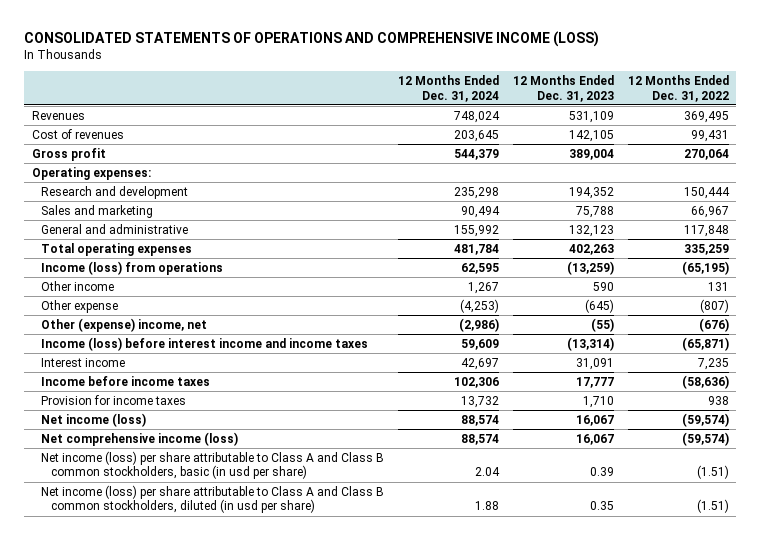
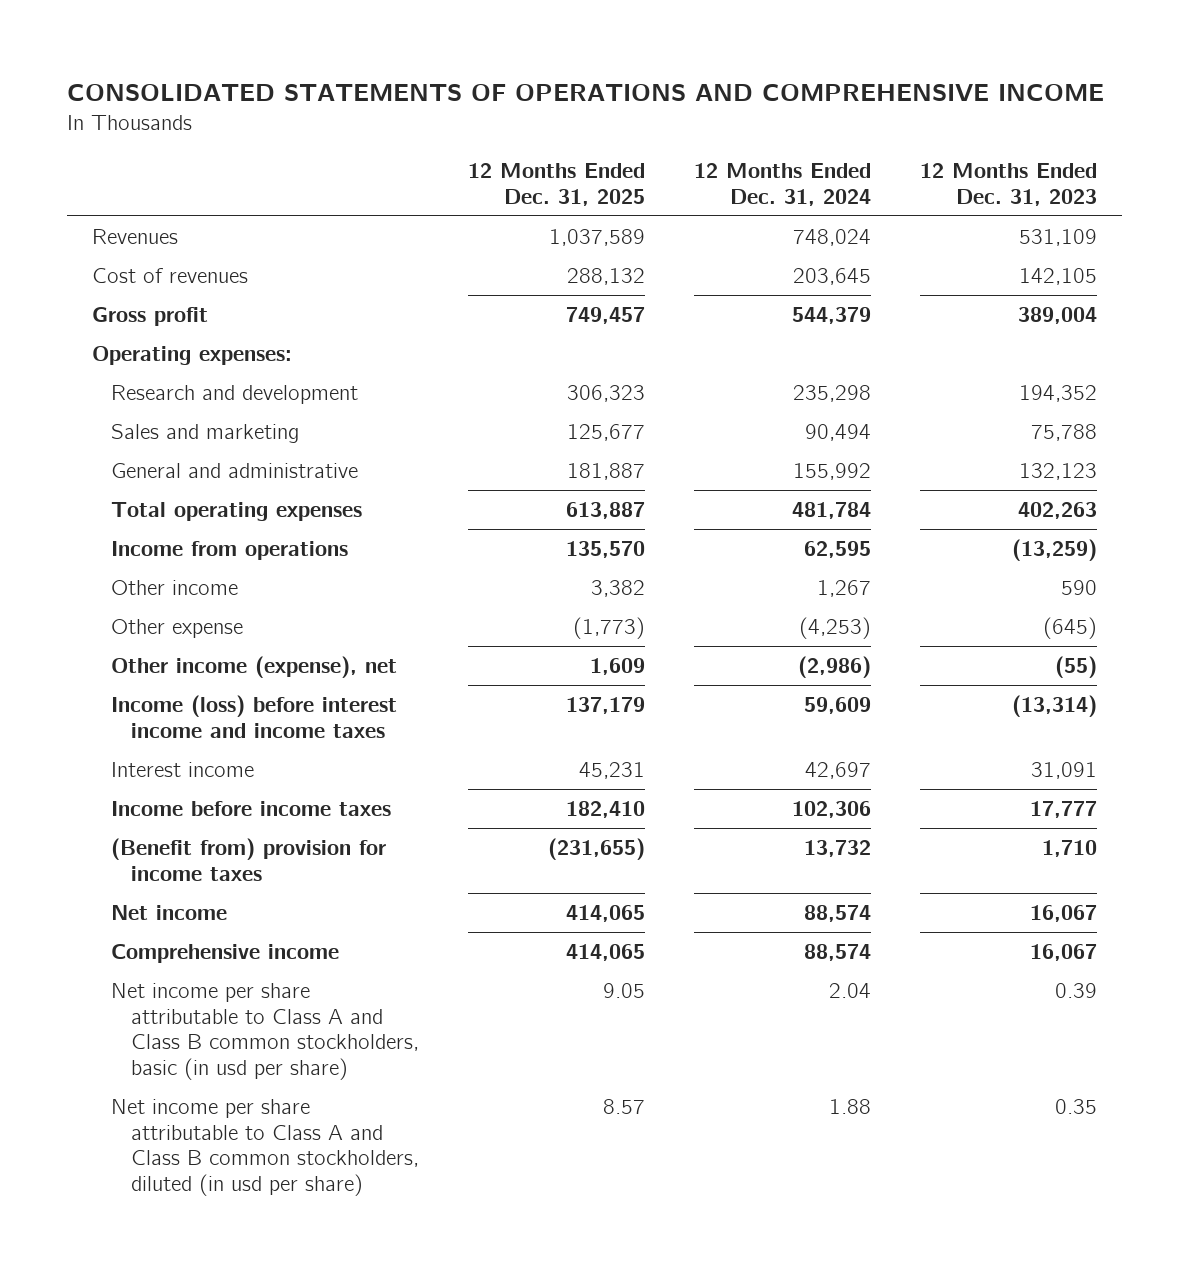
[24,31,600,48] CONSOLIDATED STATEMENTS OF OPERATIONS AND COMPREHENSIVE INCOME (LOSS) -> [67,83,1105,101] CONSOLIDATED STATEMENTS OF OPERATIONS AND COMPREHENSIVE INCOME
[628,75,730,102] 12 Months Ended Dec. 31, 2022 -> none
none -> [467,163,645,206] 12 Months Ended Dec. 31, 2025
[41,260,224,275] Income (loss) from operations -> [111,540,349,560] Income from operations
[41,317,208,332] Other (expense) income, net -> [111,655,398,678] Other income (expense), net
[41,394,187,405] Provision for income taxes -> [111,837,387,881] (Benefit from) provision for income taxes
[41,412,147,427] Net income (loss) -> [111,904,228,920] Net income
[41,431,239,446] Net comprehensive income (loss) -> [111,943,340,963] Comprehensive income
[41,450,385,480] Net income (loss) per share attributable to Class A and Class B common stockholders, basic (in usd per share) -> [111,982,419,1080] Net income per share attributable to Class A and Class B common stockholders, basic (in usd per share)
[41,484,385,514] Net income (loss) per share attributable to Class A and Class B common stockholders, diluted (in usd per share) -> [111,1098,419,1196] Net income per share attributable to Class A and Class B common stockholders, diluted (in usd per share)

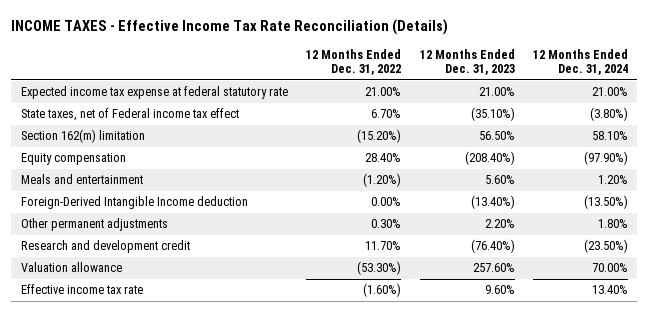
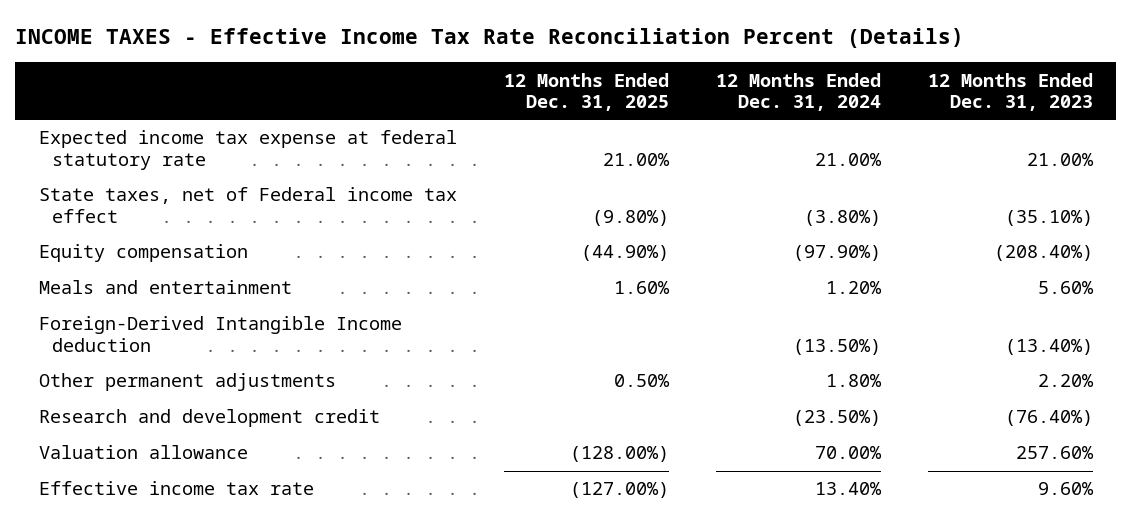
[11,18,449,35] INCOME TAXES - Effective Income Tax Rate Reconciliation (Details) -> [15,27,965,48] INCOME TAXES - Effective Income Tax Rate Reconciliation Percent (Details)
[306,48,402,76] 12 Months Ended Dec. 31, 2022 -> none
none -> [503,72,669,112] 12 Months Ended Dec. 31, 2025
[20,129,145,144] Section 162(m) limitation -> none

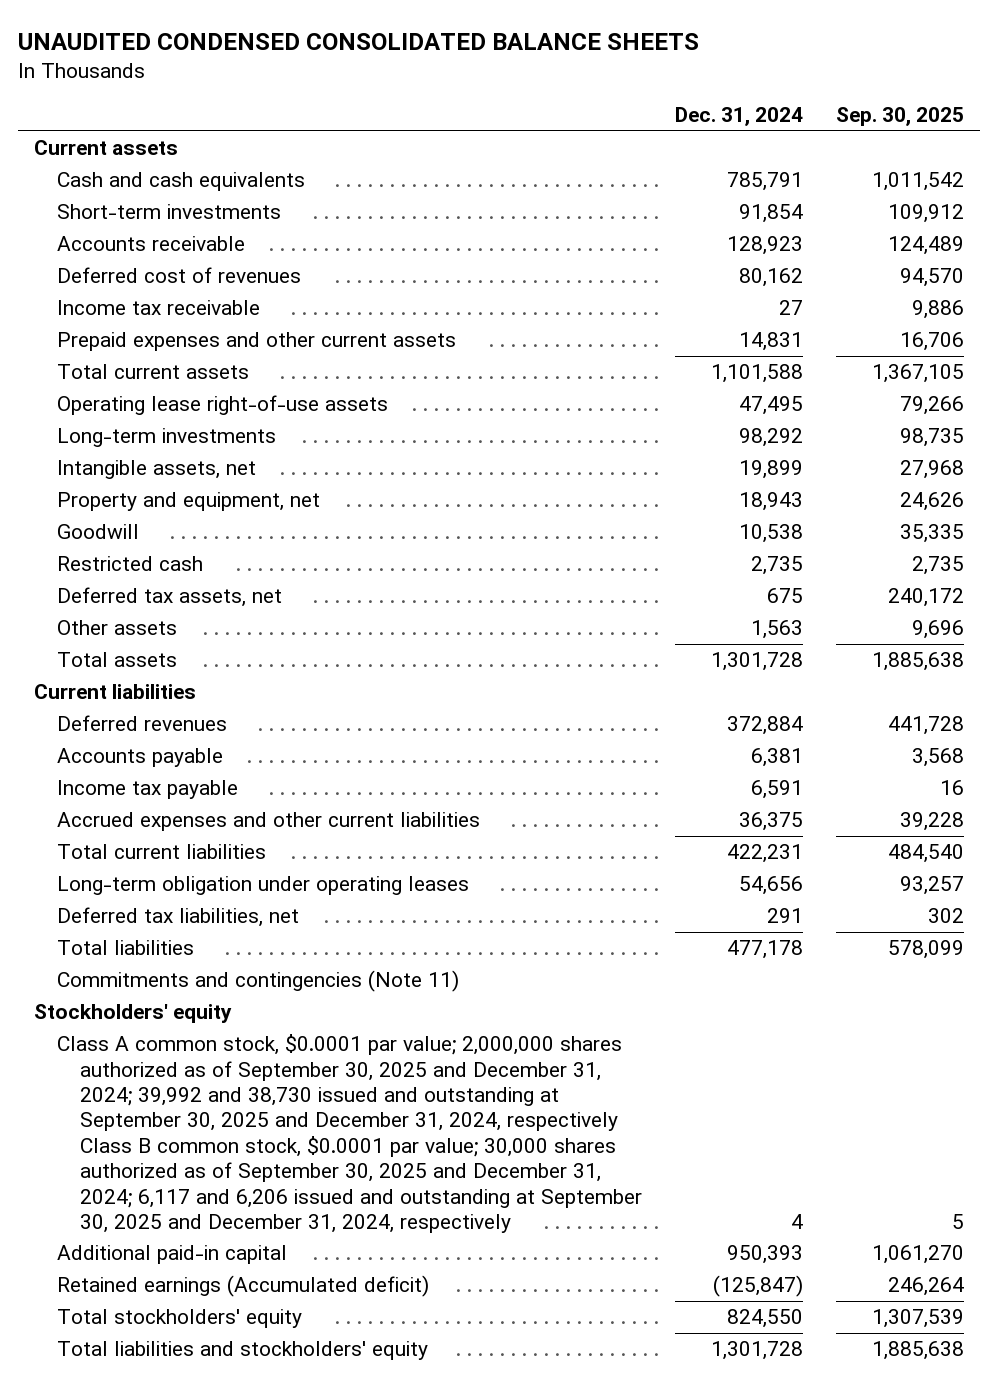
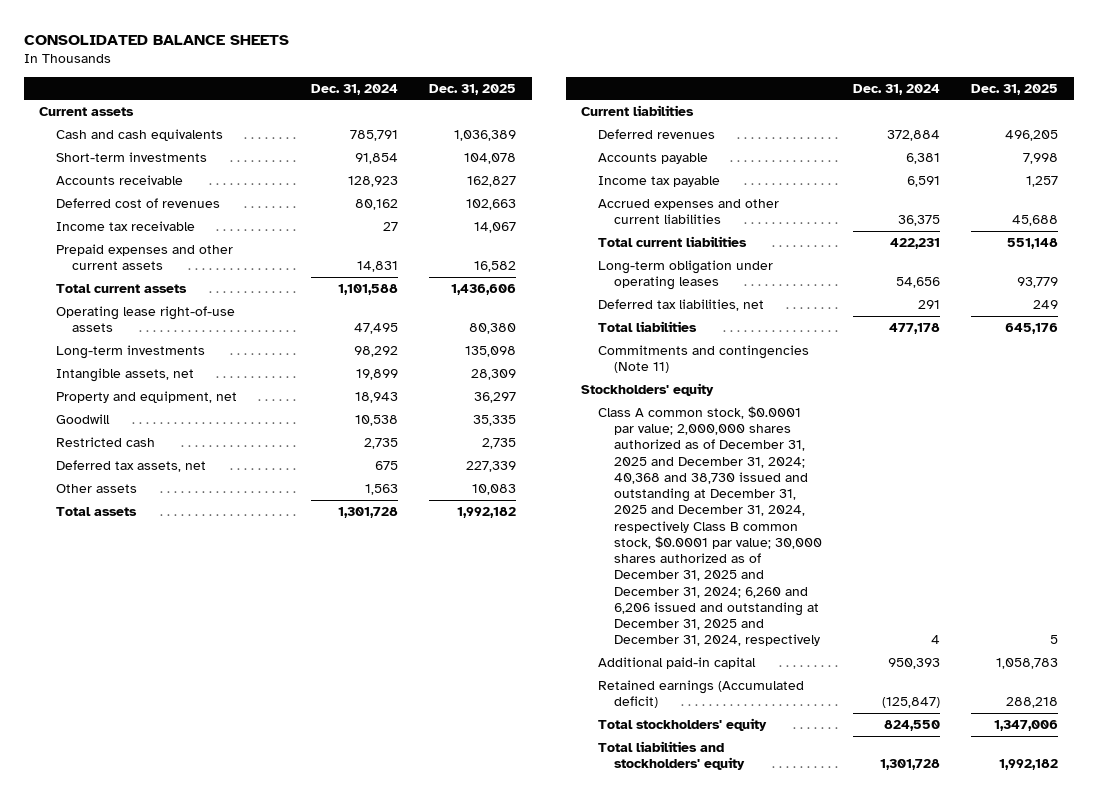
[17,33,699,51] UNAUDITED CONDENSED CONSOLIDATED BALANCE SHEETS -> [23,34,289,45] CONSOLIDATED BALANCE SHEETS
[835,107,964,127] Sep. 30, 2025 -> none
none -> [429,83,517,95] Dec. 31, 2025
[57,1034,643,1234] Class A common stock, $0.0001 par value; 2,000,000 shares authorized as of September 30, 2025 and December 31, 2024; 39,992 and 38,730 issued and outstanding at September 30, 2025 and December 31, 2024, respectively Class B common stock, $0.0001 par value; 30,000 shares authorized as of September 30, 2025 and December 31, 2024; 6,117 and 6,206 issued and outstanding at September 30, 2025 and December 31, 2024, respectively -> [597,405,823,647] Class A common stock, $0.0001 par value; 2,000,000 shares authorized as of December 31, 2025 and December 31, 2024; 40,368 and 38,730 issued and outstanding at December 31, 2025 and December 31, 2024, respectively Class B common stock, $0.0001 par value; 30,000 shares authorized as of December 31, 2025 and December 31, 2024; 6,260 and 6,206 issued and outstanding at December 31, 2025 and December 31, 2024, respectively

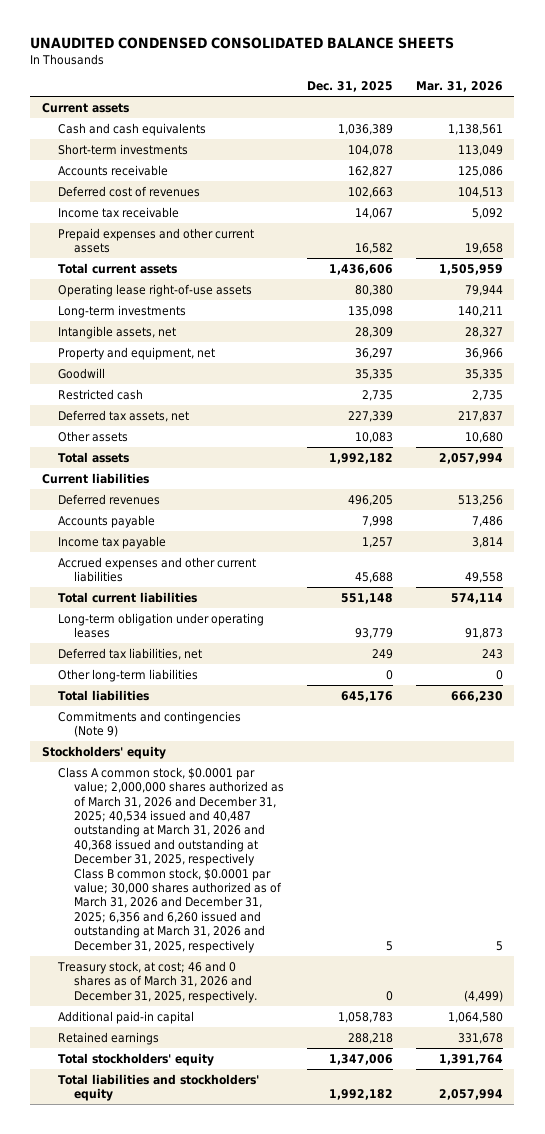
[23,34,289,45] CONSOLIDATED BALANCE SHEETS -> [30,37,455,50] UNAUDITED CONDENSED CONSOLIDATED BALANCE SHEETS
[311,83,399,95] Dec. 31, 2024 -> none
none -> [415,81,503,93] Mar. 31, 2026
none -> [57,668,198,682] Other long-term liabilities
[597,344,809,374] Commitments and contingencies (Note 11) -> [57,710,241,738] Commitments and contingencies (Note 9)
[597,405,823,647] Class A common stock, $0.0001 par value; 2,000,000 shares authorized as of December 31, 2025 and December 31, 2024; 40,368 and 38,730 issued and outstanding at December 31, 2025 and December 31, 2024, respectively Class B common stock, $0.0001 par value; 30,000 shares authorized as of December 31, 2025 and December 31, 2024; 6,260 and 6,206 issued and outstanding at December 31, 2025 and December 31, 2024, respectively -> [57,766,284,953] Class A common stock, $0.0001 par value; 2,000,000 shares authorized as of March 31, 2026 and December 31, 2025; 40,534 issued and 40,487 outstanding at March 31, 2026 and 40,368 issued and outstanding at December 31, 2025, respectively Class B common stock, $0.0001 par value; 30,000 shares authorized as of March 31, 2026 and December 31, 2025; 6,356 and 6,260 issued and outstanding at March 31, 2026 and December 31, 2025, respectively
none -> [56,960,257,1003] Treasury stock, at cost; 46 and 0 shares as of March 31, 2026 and December 31, 2025, respectively.
[597,679,804,709] Retained earnings (Accumulated deficit) -> [57,1031,159,1045] Retained earnings

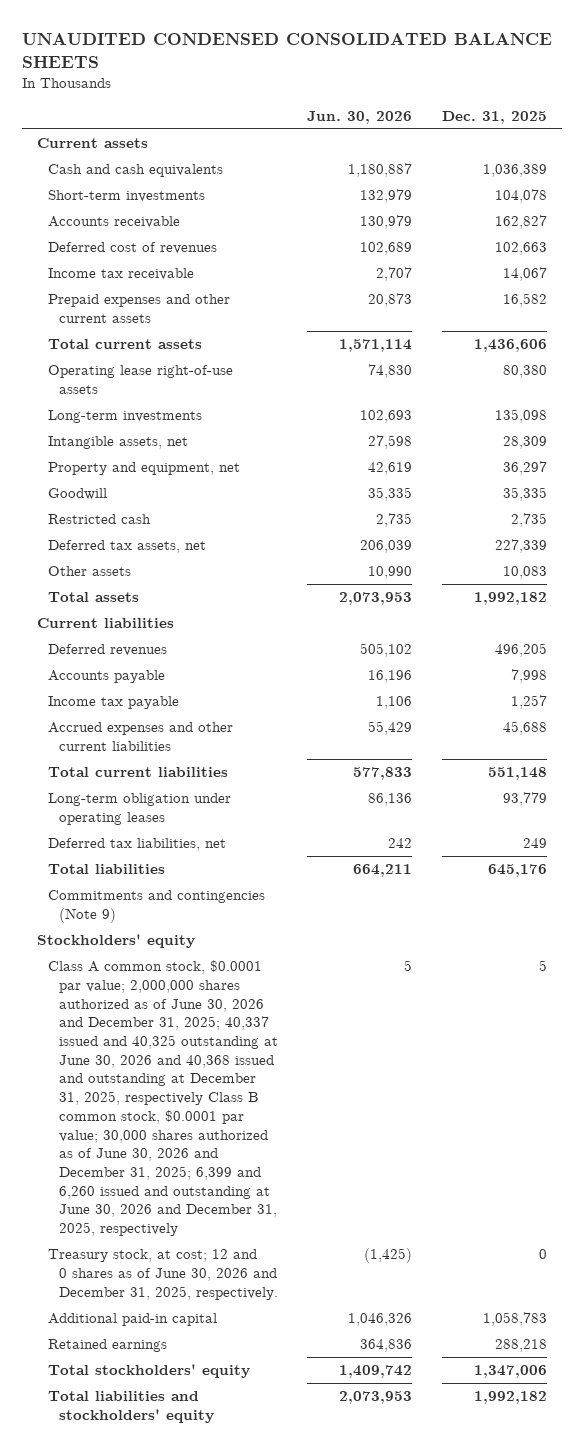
[415,81,503,93] Mar. 31, 2026 -> none
none -> [307,110,413,124] Jun. 30, 2026
[57,668,198,682] Other long-term liabilities -> none
[57,766,284,953] Class A common stock, $0.0001 par value; 2,000,000 shares authorized as of March 31, 2026 and December 31, 2025; 40,534 issued and 40,487 outstanding at March 31, 2026 and 40,368 issued and outstanding at December 31, 2025, respectively Class B common stock, $0.0001 par value; 30,000 shares authorized as of March 31, 2026 and December 31, 2025; 6,356 and 6,260 issued and outstanding at March 31, 2026 and December 31, 2025, respectively -> [47,960,278,1237] Class A common stock, $0.0001 par value; 2,000,000 shares authorized as of June 30, 2026 and December 31, 2025; 40,337 issued and 40,325 outstanding at June 30, 2026 and 40,368 issued and outstanding at December 31, 2025, respectively Class B common stock, $0.0001 par value; 30,000 shares authorized as of June 30, 2026 and December 31, 2025; 6,399 and 6,260 issued and outstanding at June 30, 2026 and December 31, 2025, respectively
[56,960,257,1003] Treasury stock, at cost; 46 and 0 shares as of March 31, 2026 and December 31, 2025, respectively. -> [47,1249,278,1300] Treasury stock, at cost; 12 and 0 shares as of June 30, 2026 and December 31, 2025, respectively.

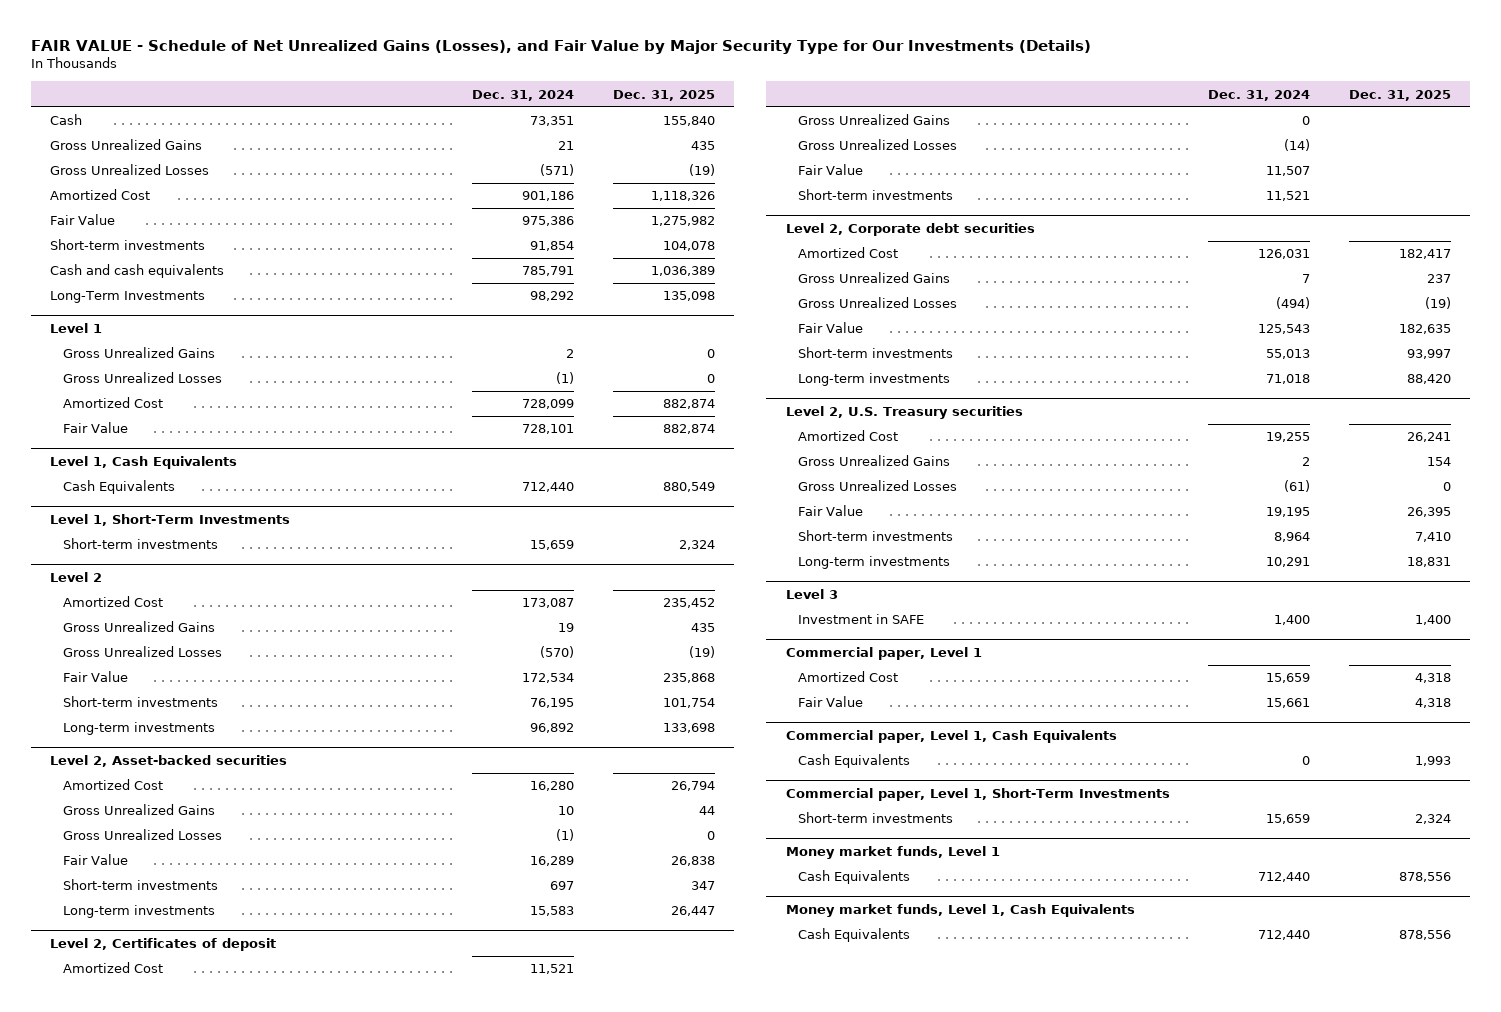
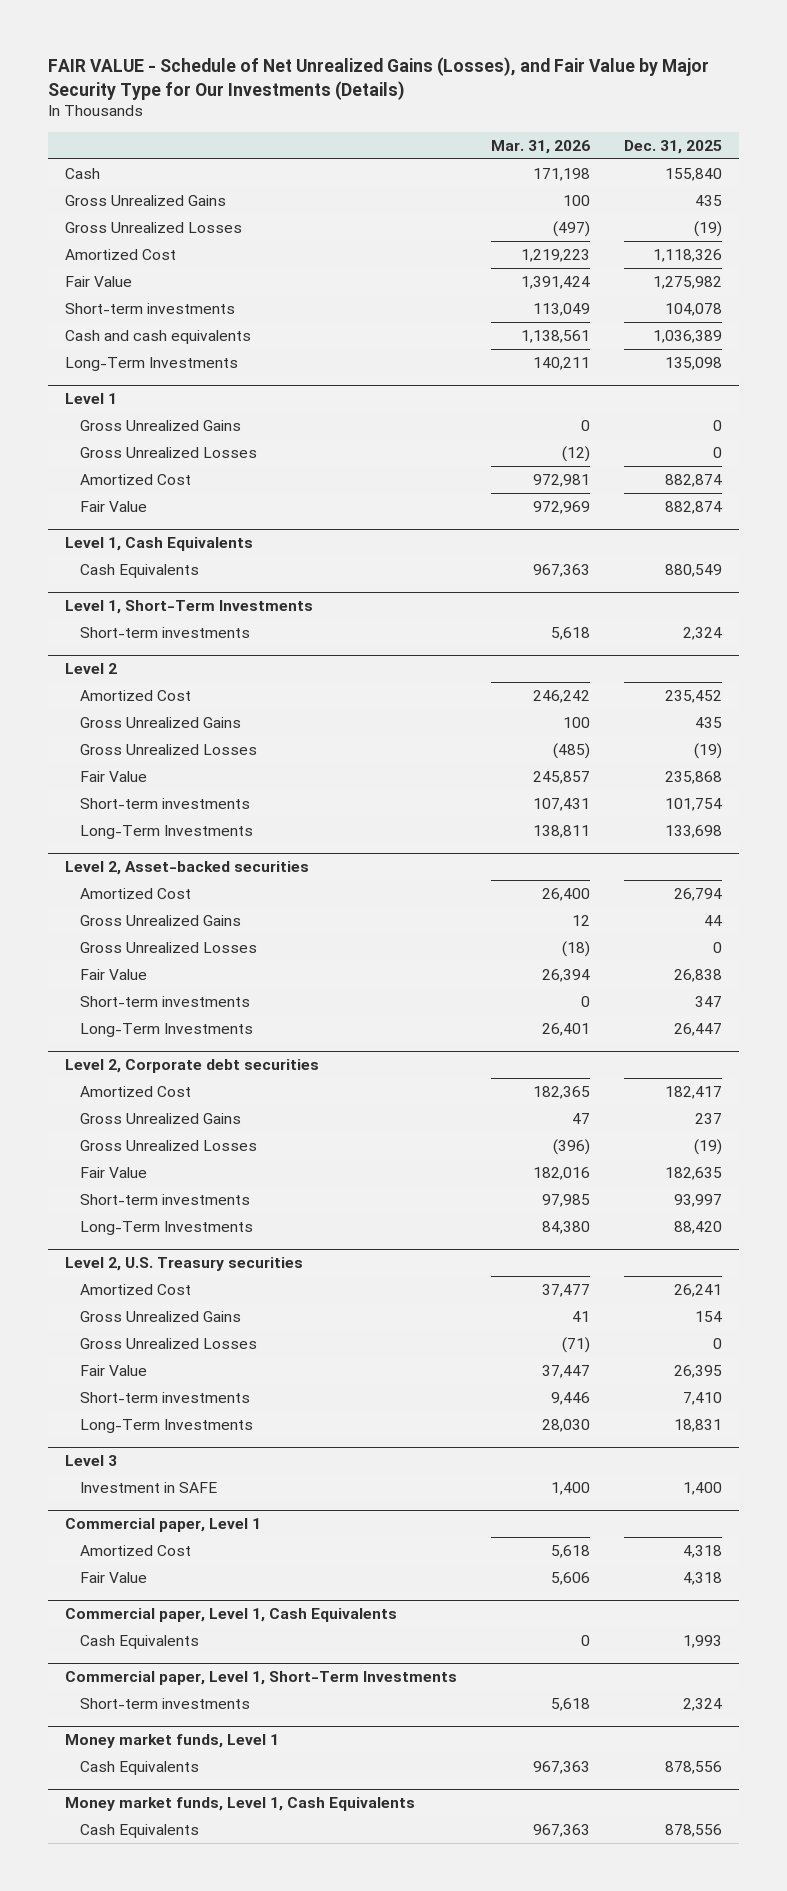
[472,89,575,101] Dec. 31, 2024 -> none
none -> [490,139,590,154] Mar. 31, 2026
[62,722,215,736] Long-term investments -> [79,825,253,840] Long-Term Investments
[49,938,276,952] Level 2, Certificates of deposit -> none
[62,962,163,974] Amortized Cost -> none
[798,114,951,126] Gross Unrealized Gains -> none
[798,139,958,151] Gross Unrealized Losses -> none
[798,164,864,176] Fair Value -> none
[798,189,954,201] Short-term investments -> none
[62,905,215,919] Long-term investments -> [79,1023,253,1038] Long-Term Investments
[798,373,951,387] Long-term investments -> [79,1221,253,1236] Long-Term Investments
[798,556,951,570] Long-term investments -> [79,1419,253,1434] Long-Term Investments

